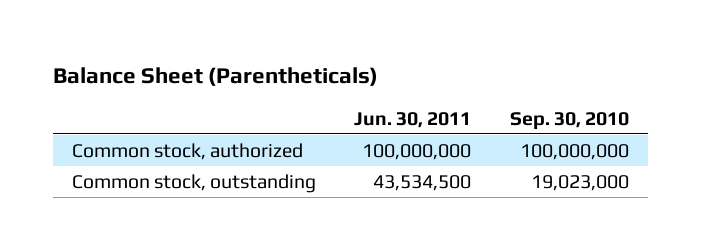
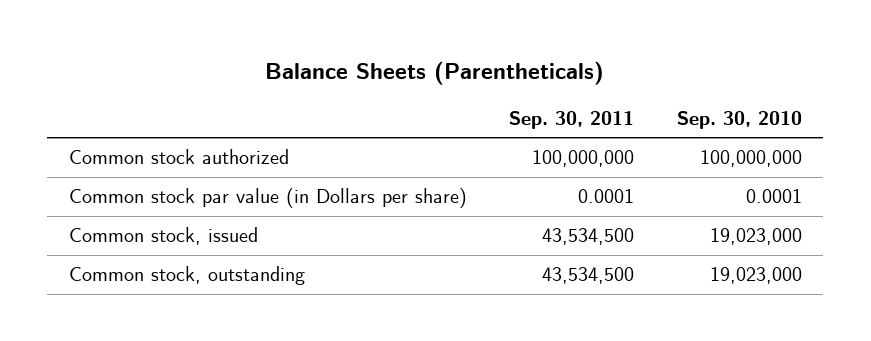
[52,67,378,87] Balance Sheet (Parentheticals) -> [265,60,605,85] Balance Sheets (Parentheticals)
[354,111,472,128] Jun. 30, 2011 -> none
none -> [509,110,635,129] Sep. 30, 2011
[72,142,304,160] Common stock, authorized -> [68,149,289,165] Common stock authorized
none -> [68,188,467,209] Common stock par value (in Dollars per share)
none -> [68,227,258,246] Common stock, issued

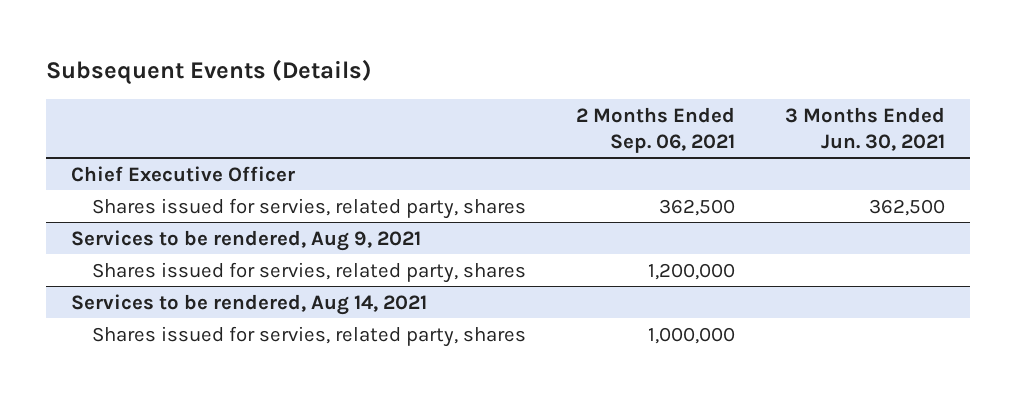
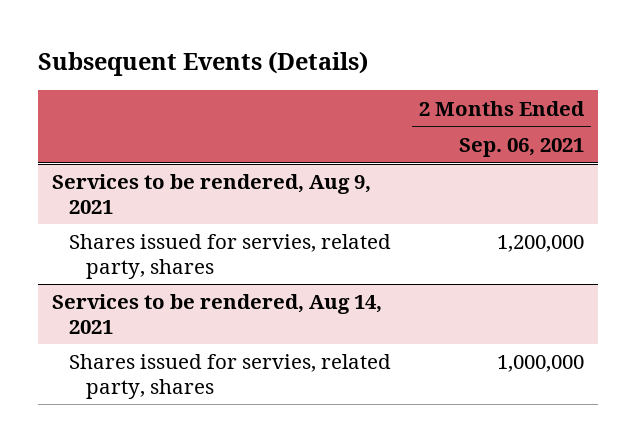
[784,106,945,151] 3 Months Ended Jun. 30, 2021 -> none
[71,165,296,182] Chief Executive Officer -> none
[91,197,526,219] Shares issued for servies, related party, shares -> none

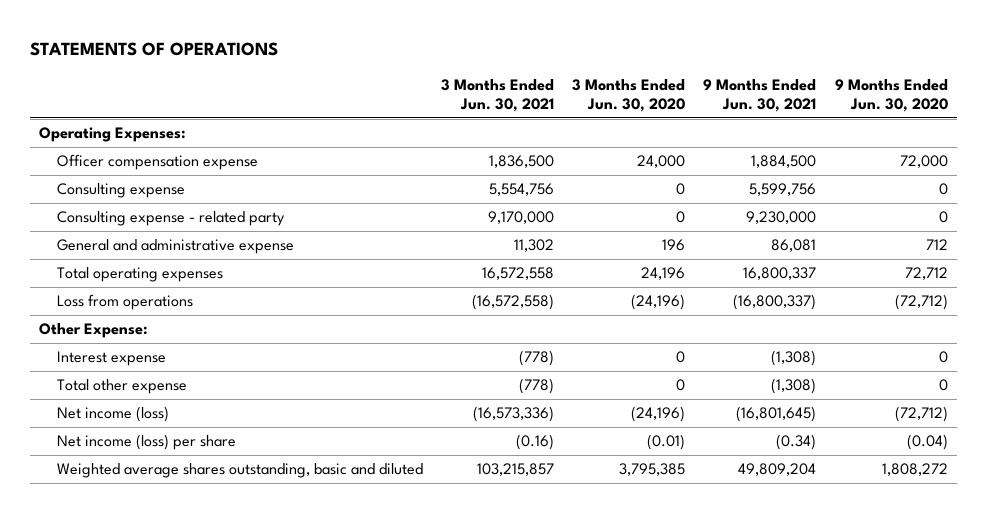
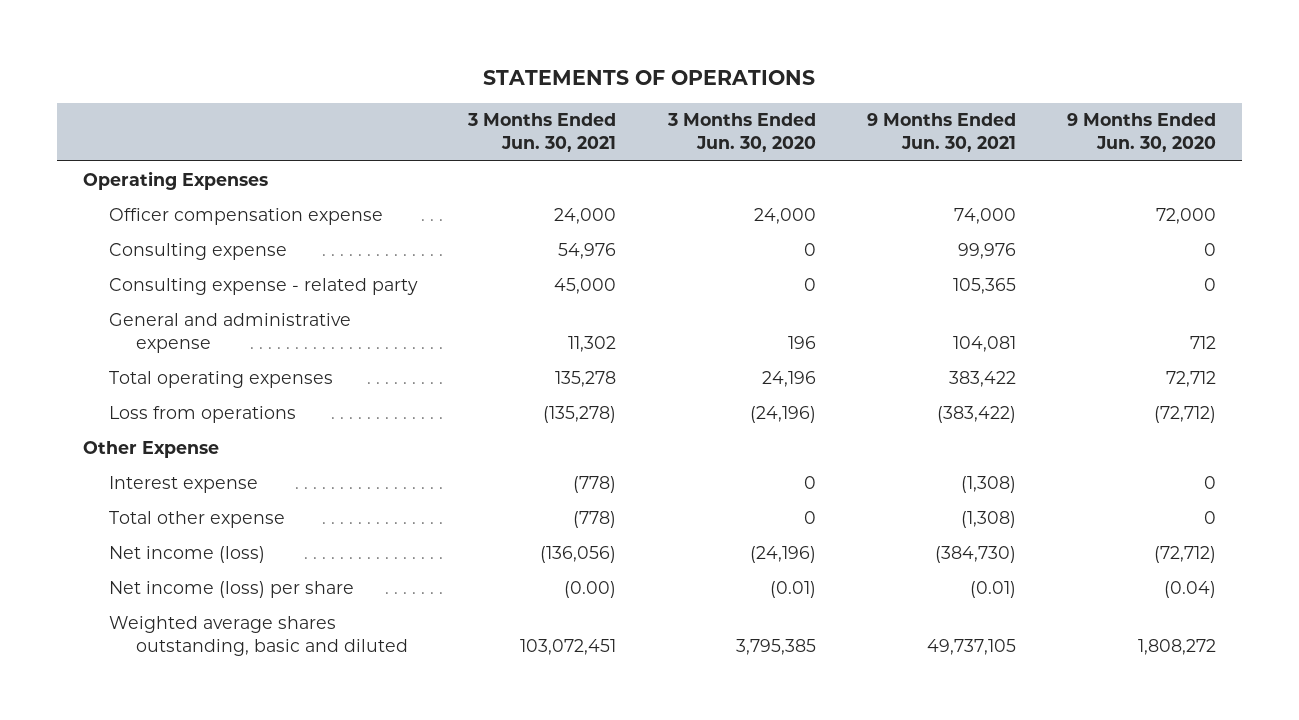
[38,127,186,143] Operating Expenses: -> [82,170,268,190] Operating Expenses
[489,155,555,169] 1,836,500 -> [554,207,617,224] 24,000
[751,155,817,169] 1,884,500 -> [953,207,1016,224] 74,000
[489,183,555,197] 5,554,756 -> [558,242,617,259] 54,976
[749,183,817,197] 5,599,756 -> [957,242,1016,259] 99,976
[488,211,555,225] 9,170,000 -> [554,277,617,294] 45,000
[746,211,817,225] 9,230,000 -> [952,277,1016,294] 105,365
[771,239,817,253] 86,081 -> [952,335,1016,352] 104,081
[482,267,555,281] 16,572,558 -> [555,370,617,387] 135,278
[743,267,817,281] 16,800,337 -> [948,370,1016,387] 383,422
[472,294,555,311] (16,572,558) -> [543,405,617,423] (135,278)
[733,294,817,311] (16,800,337) -> [936,405,1016,423] (383,422)
[38,323,148,339] Other Expense: -> [82,440,219,458] Other Expense
[473,406,555,423] (16,573,336) -> [540,545,617,563] (136,056)
[736,406,817,423] (16,801,645) -> [934,545,1016,563] (384,730)
[516,434,555,451] (0.16) -> [564,580,617,598] (0.00)
[776,434,817,451] (0.34) -> [969,580,1016,598] (0.01)
[477,463,555,477] 103,215,857 -> [520,638,617,655] 103,072,451
[738,463,817,477] 49,809,204 -> [926,638,1016,655] 49,737,105

